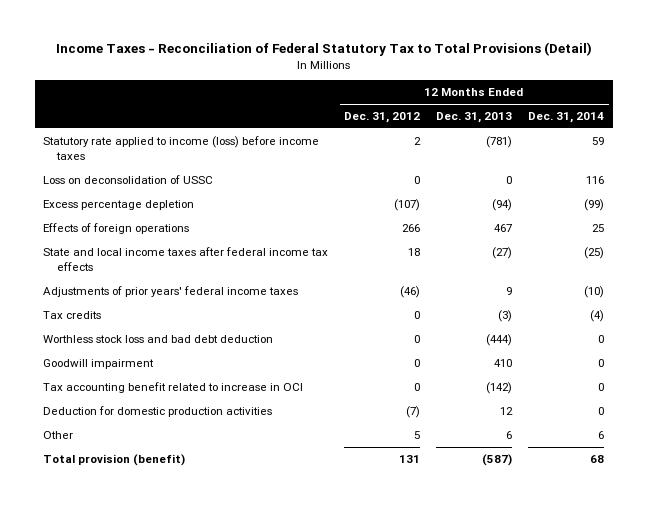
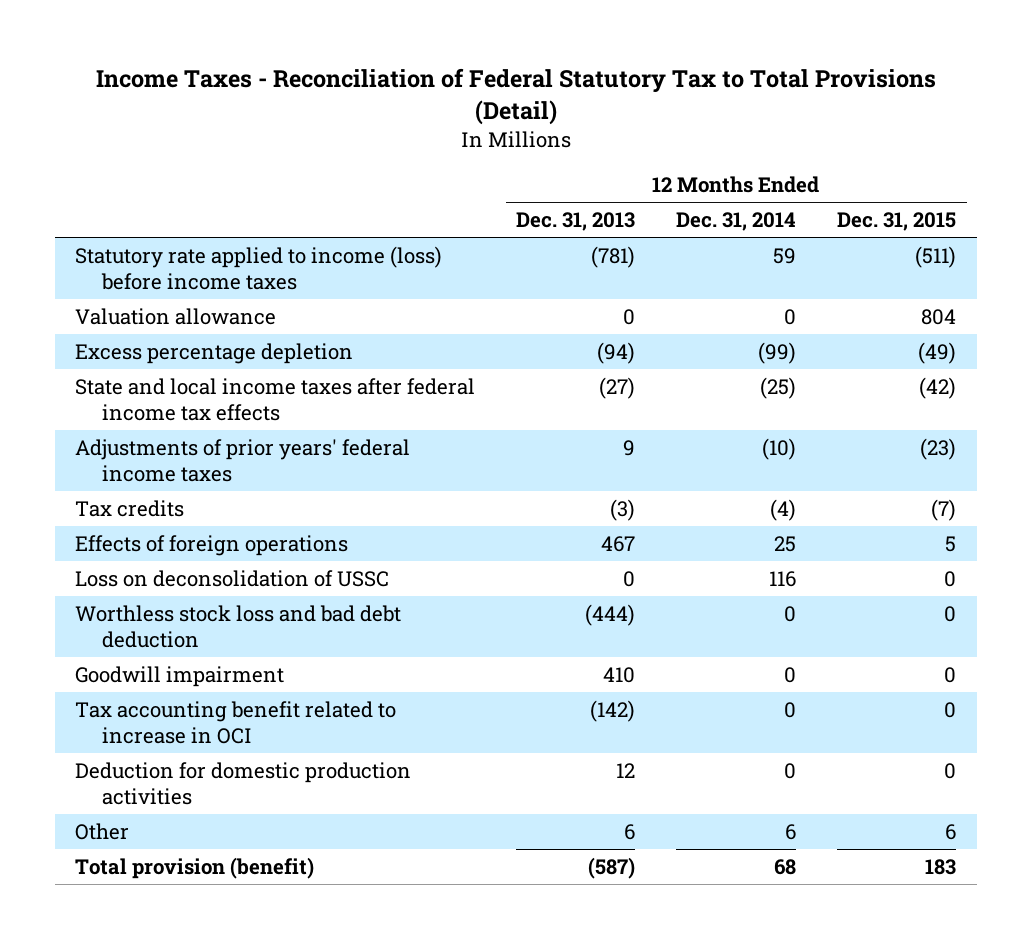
[344,112,421,124] Dec. 31, 2012 -> none
none -> [837,212,957,232] Dec. 31, 2015
none -> [75,307,277,325] Valuation allowance
[42,223,189,235] Effects of foreign operations -> [75,534,349,556] Effects of foreign operations
[42,175,213,185] Loss on deconsolidation of USSC -> [75,569,390,587] Loss on deconsolidation of USSC

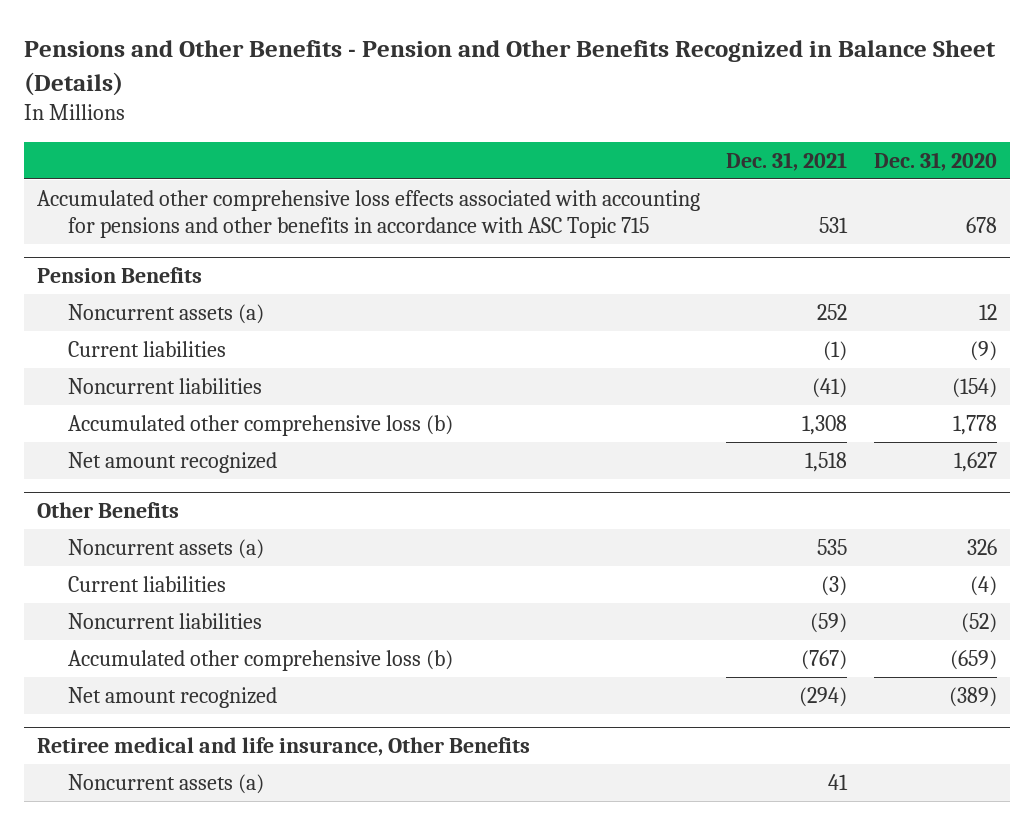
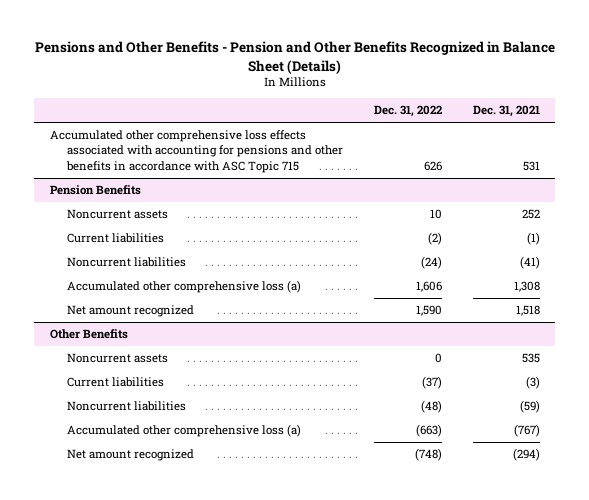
[873,151,997,171] Dec. 31, 2020 -> none
none -> [373,105,442,118] Dec. 31, 2022
[67,303,264,324] Noncurrent assets (a) -> [66,209,168,220] Noncurrent assets
[67,414,453,436] Accumulated other comprehensive loss (b) -> [66,280,301,294] Accumulated other comprehensive loss (a)
[67,538,264,559] Noncurrent assets (a) -> [66,353,168,364] Noncurrent assets
[67,649,453,671] Accumulated other comprehensive loss (b) -> [66,424,301,438] Accumulated other comprehensive loss (a)
[37,737,531,757] Retiree medical and life insurance, Other Benefits -> none
[67,773,264,794] Noncurrent assets (a) -> none

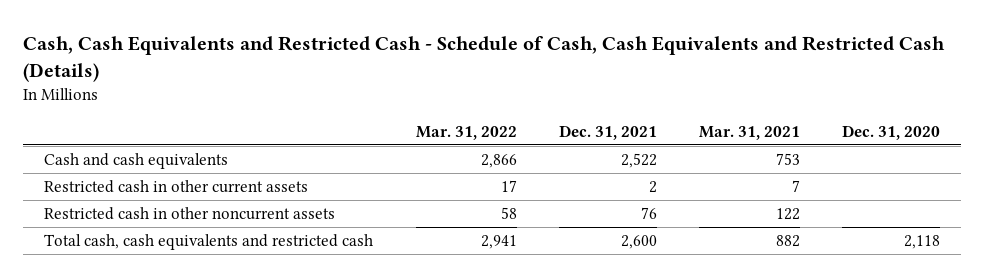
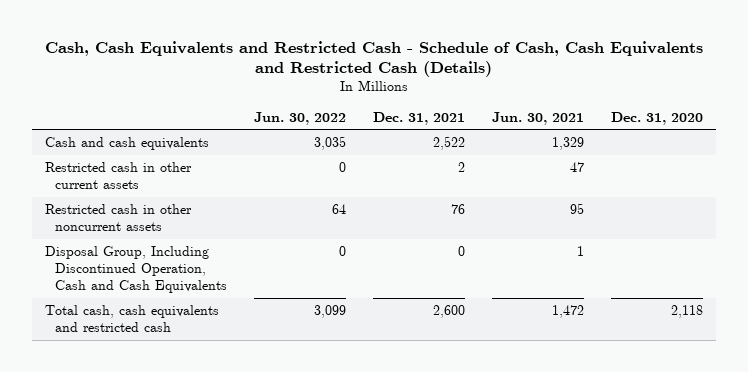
[415,125,517,140] Mar. 31, 2022 -> none
[698,125,800,140] Mar. 31, 2021 -> none
none -> [253,111,346,125] Jun. 30, 2022
none -> [491,111,584,125] Jun. 30, 2021
none -> [45,245,227,293] Disposal Group, Including Discontinued Operation, Cash and Cash Equivalents

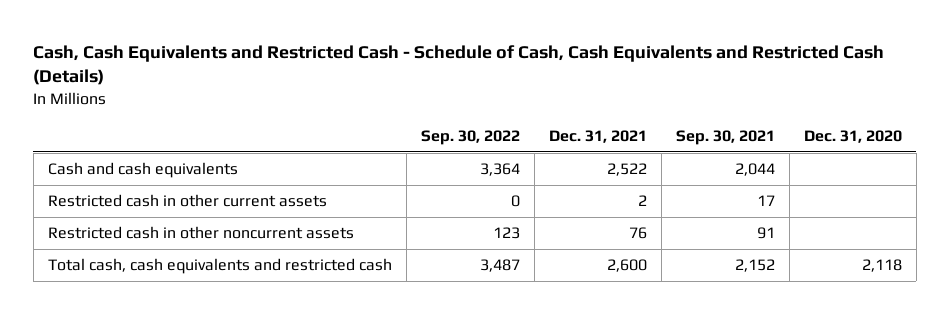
[253,111,346,125] Jun. 30, 2022 -> none
[491,111,584,125] Jun. 30, 2021 -> none
none -> [420,129,520,145] Sep. 30, 2022
none -> [675,129,775,145] Sep. 30, 2021
[45,245,227,293] Disposal Group, Including Discontinued Operation, Cash and Cash Equivalents -> none

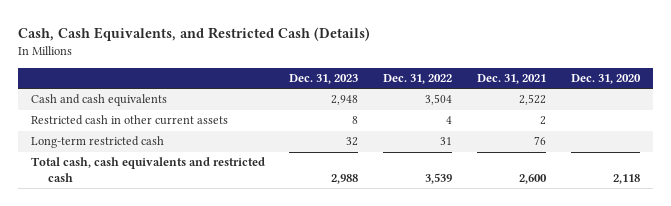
[33,44,885,86] Cash, Cash Equivalents and Restricted Cash - Schedule of Cash, Cash Equivalents and Restricted Cash (Details) -> [18,26,371,41] Cash, Cash Equivalents, and Restricted Cash (Details)
[420,129,520,145] Sep. 30, 2022 -> none
[675,129,775,145] Sep. 30, 2021 -> none
none -> [289,74,359,85] Dec. 31, 2023
none -> [383,74,453,85] Dec. 31, 2022
[47,226,354,240] Restricted cash in other noncurrent assets -> [30,136,164,149] Long-term restricted cash

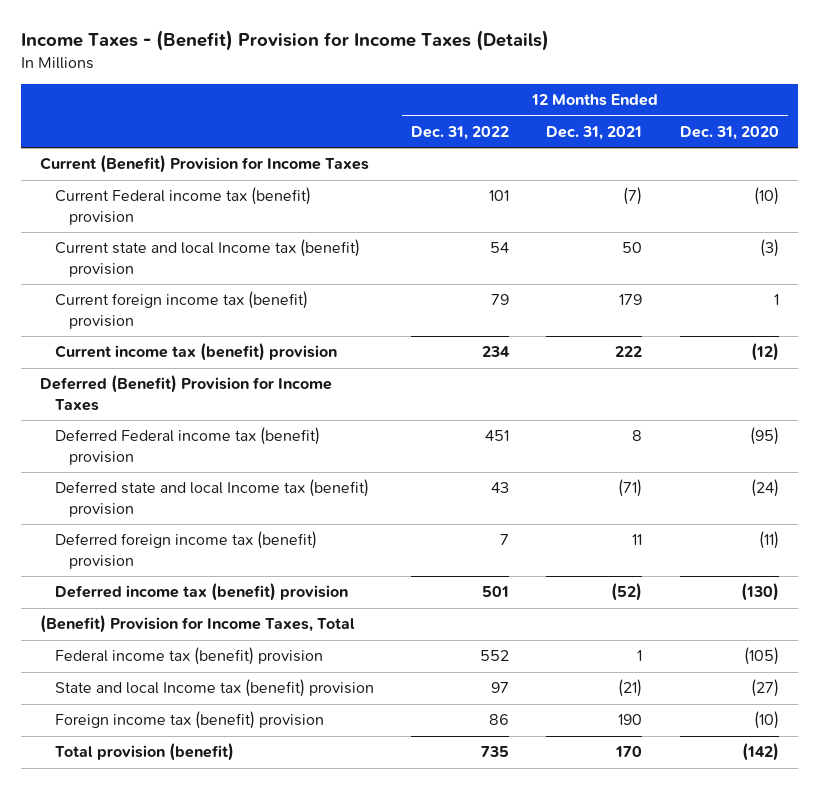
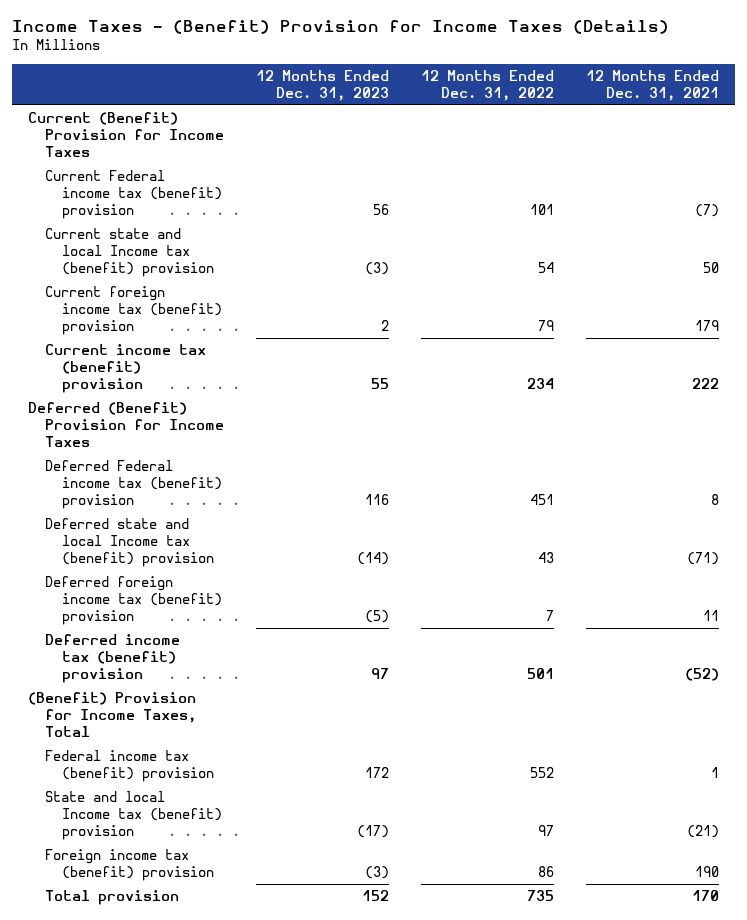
[679,125,779,140] Dec. 31, 2020 -> none
none -> [255,69,389,101] 12 Months Ended Dec. 31, 2023
[54,743,234,762] Total provision (benefit) -> [44,890,179,906] Total provision

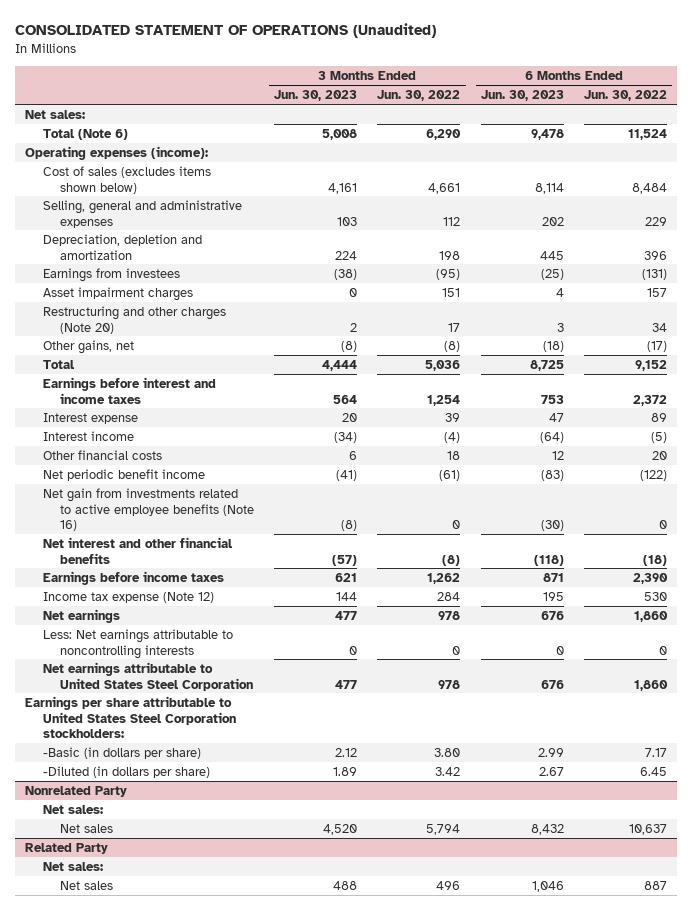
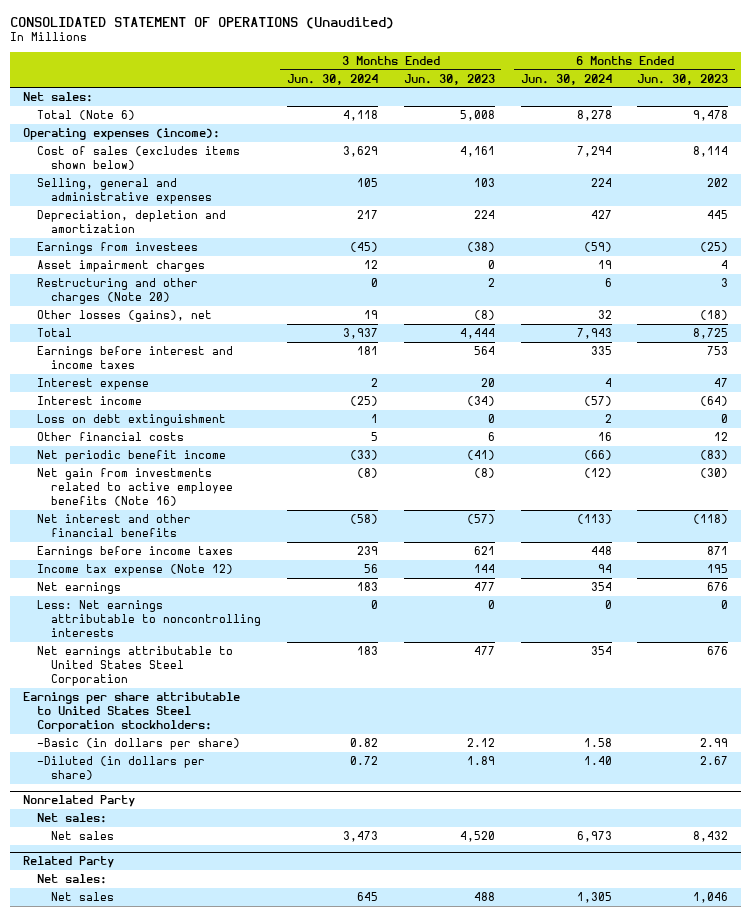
[377,90,461,102] Jun. 30, 2022 -> none
[583,90,667,102] Jun. 30, 2022 -> none
none -> [286,73,378,85] Jun. 30, 2024
none -> [520,73,612,85] Jun. 30, 2024
[42,339,134,354] Other gains, net -> [36,309,212,322] Other losses (gains), net
none -> [36,413,226,426] Loss on debt extinguishment

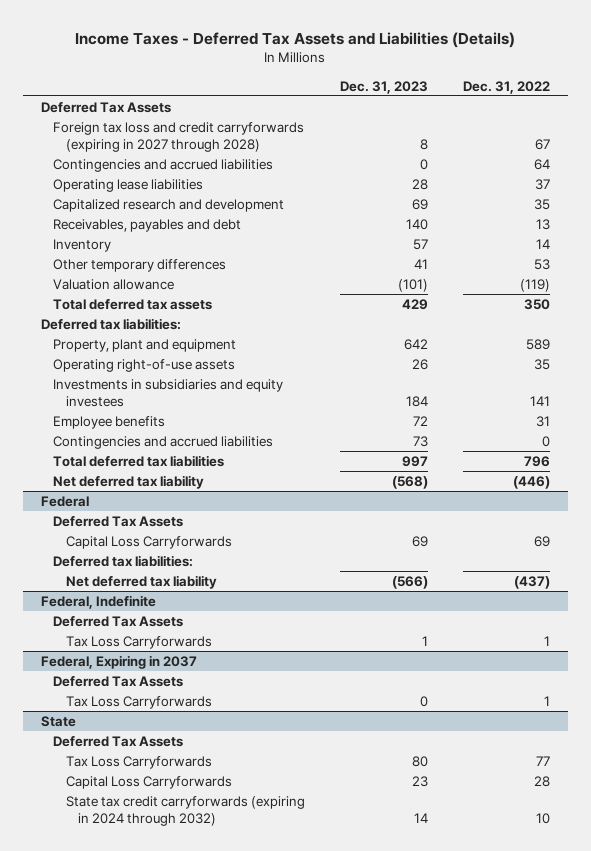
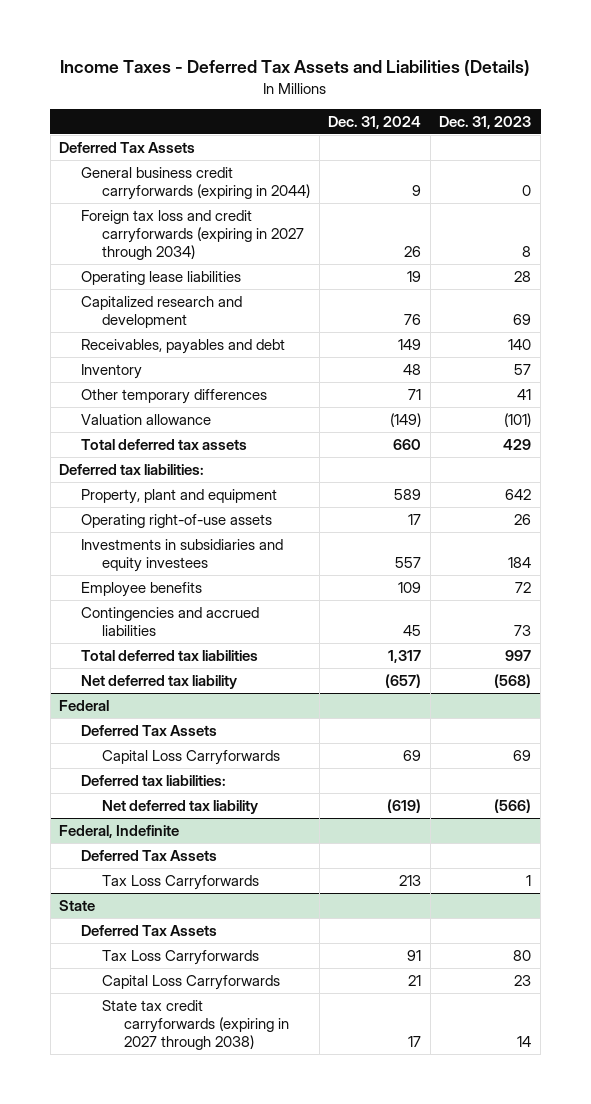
[463,80,551,94] Dec. 31, 2022 -> none
none -> [328,115,422,129] Dec. 31, 2024
[53,158,274,172] Contingencies and accrued liabilities -> none
none -> [80,166,311,200] General business credit carryforwards (expiring in 2044)
[53,121,305,152] Foreign tax loss and credit carryforwards (expiring in 2027 through 2028) -> [80,209,305,260] Foreign tax loss and credit carryforwards (expiring in 2027 through 2034)
[40,654,197,669] Federal, Expiring in 2037 -> none
[53,675,184,687] Deferred Tax Assets -> none
[65,695,212,709] Tax Loss Carryforwards -> none
[65,795,305,826] State tax credit carryforwards (expiring in 2024 through 2032) -> [102,999,289,1050] State tax credit carryforwards (expiring in 2027 through 2038)

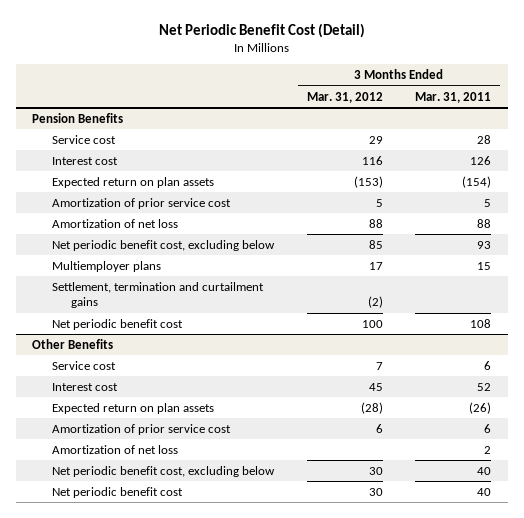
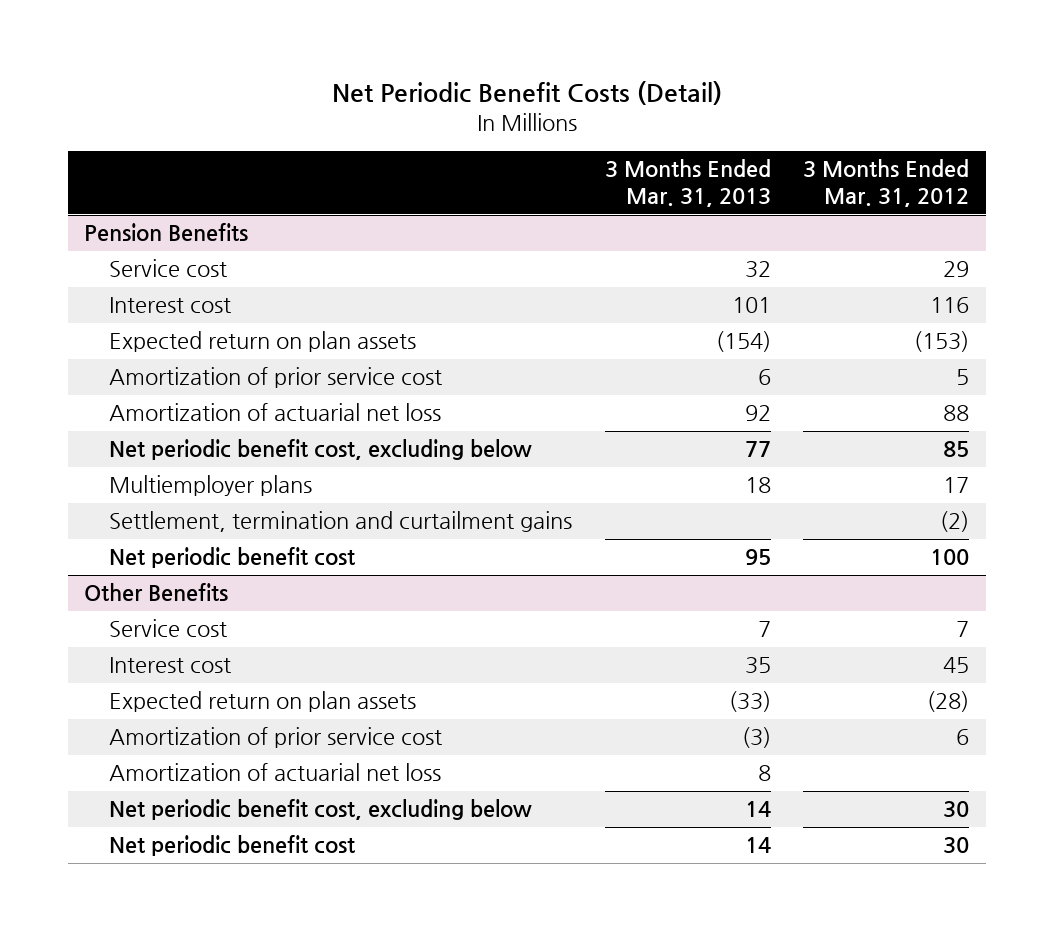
[158,23,365,39] Net Periodic Benefit Cost (Detail) -> [331,80,722,105] Net Periodic Benefit Costs (Detail)
[415,91,492,103] Mar. 31, 2011 -> none
none -> [604,159,771,208] 3 Months Ended Mar. 31, 2013
[51,218,178,228] Amortization of net loss -> [109,403,442,422] Amortization of actuarial net loss
[51,444,178,454] Amortization of net loss -> [109,763,442,782] Amortization of actuarial net loss

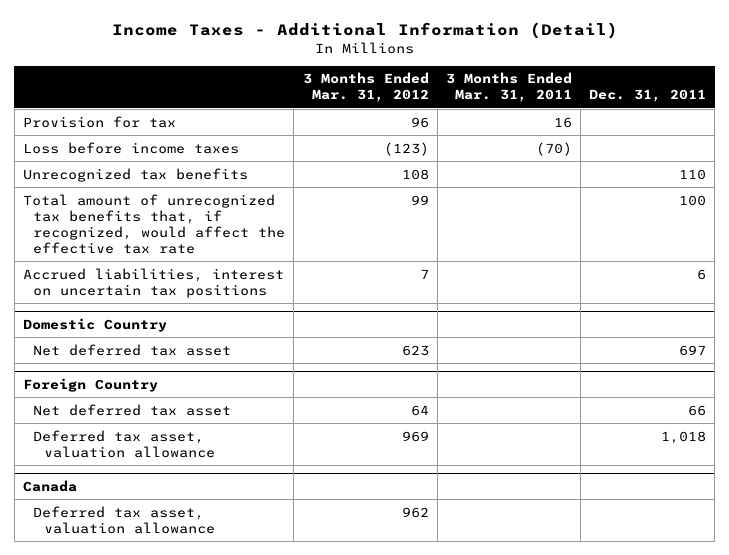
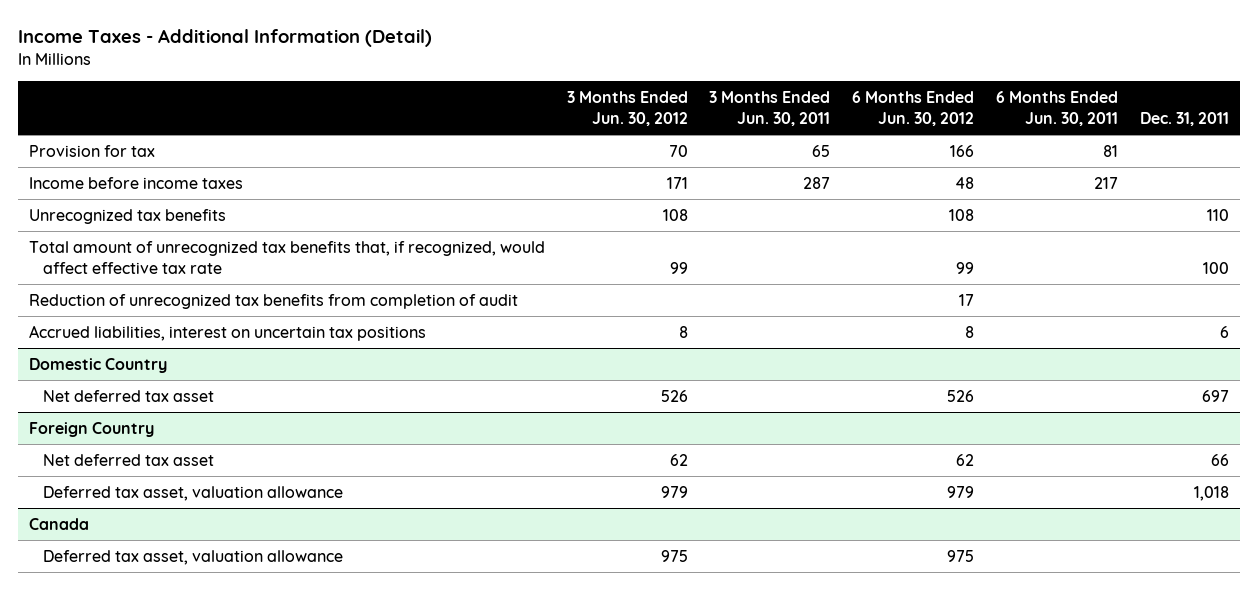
[302,72,429,103] 3 Months Ended Mar. 31, 2012 -> none
[445,72,572,103] 3 Months Ended Mar. 31, 2011 -> none
none -> [566,90,688,126] 3 Months Ended Jun. 30, 2012
none -> [709,90,831,126] 3 Months Ended Jun. 30, 2011
none -> [852,90,975,126] 6 Months Ended Jun. 30, 2012
none -> [996,90,1119,126] 6 Months Ended Jun. 30, 2011
[22,141,239,154] Loss before income taxes -> [28,176,243,189] Income before income taxes
[22,193,286,254] Total amount of unrecognized tax benefits that, if recognized, would affect the effective tax rate -> [28,240,545,274] Total amount of unrecognized tax benefits that, if recognized, would affect effective tax rate
none -> [28,293,518,309] Reduction of unrecognized tax benefits from completion of audit

